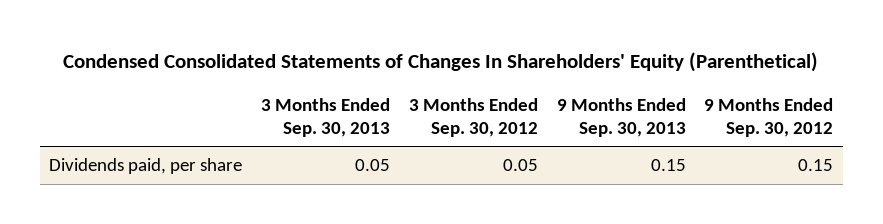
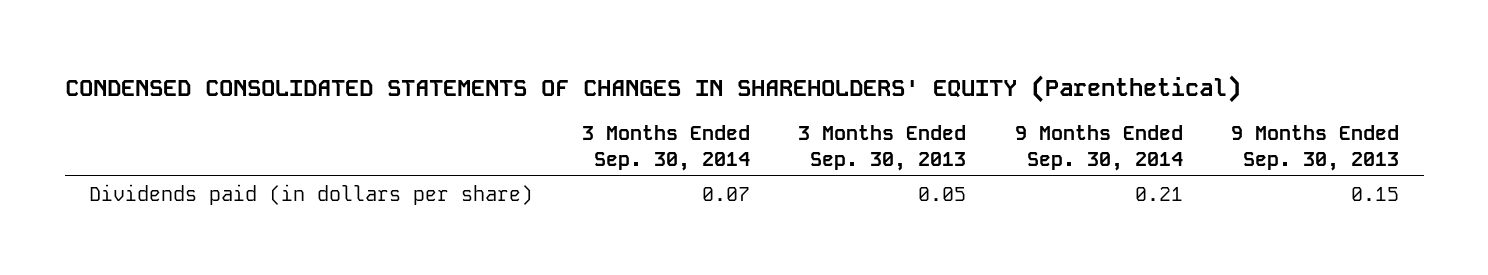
[63,52,819,73] Condensed Consolidated Statements of Changes In Shareholders' Equity (Parenthetical) -> [64,75,1241,104] CONDENSED CONSOLIDATED STATEMENTS OF CHANGES IN SHAREHOLDERS' EQUITY (Parenthetical)
[408,97,538,137] 3 Months Ended Sep. 30, 2012 -> none
[704,97,834,137] 9 Months Ended Sep. 30, 2012 -> none
none -> [581,125,750,172] 3 Months Ended Sep. 30, 2014
none -> [1014,125,1183,172] 9 Months Ended Sep. 30, 2014
[49,158,243,175] Dividends paid, per share -> [89,183,534,205] Dividends paid (in dollars per share)

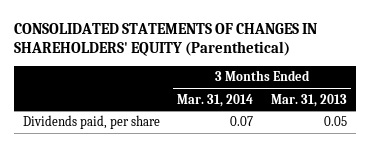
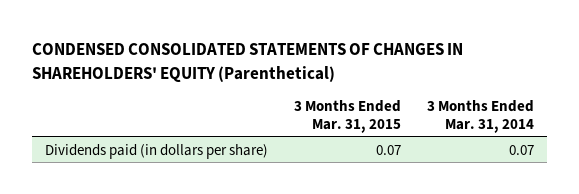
[14,22,318,57] CONSOLIDATED STATEMENTS OF CHANGES IN SHAREHOLDERS' EQUITY (Parenthetical) -> [32,43,464,83] CONDENSED CONSOLIDATED STATEMENTS OF CHANGES IN SHAREHOLDERS' EQUITY (Parenthetical)
[270,93,347,107] Mar. 31, 2013 -> none
none -> [294,99,402,133] 3 Months Ended Mar. 31, 2015
[22,115,160,130] Dividends paid, per share -> [45,143,269,159] Dividends paid (in dollars per share)

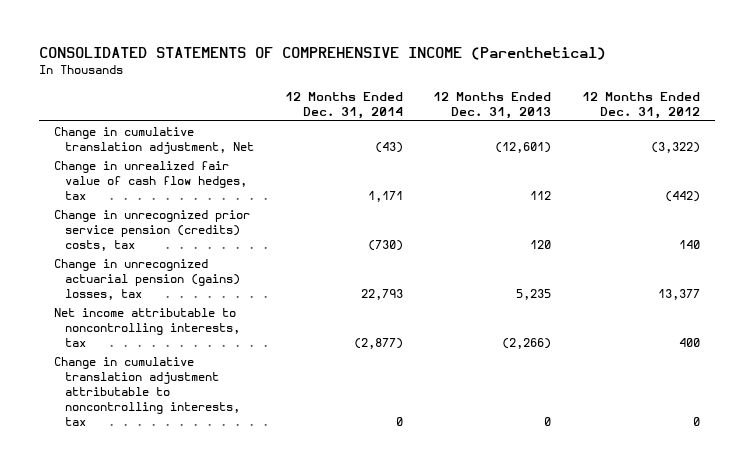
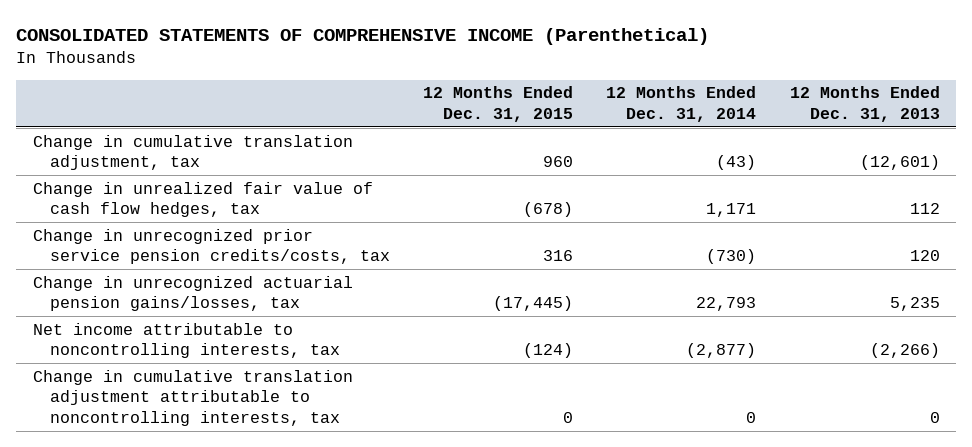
[582,91,701,119] 12 Months Ended Dec. 31, 2012 -> none
none -> [423,86,574,122] 12 Months Ended Dec. 31, 2015
[54,127,255,155] Change in cumulative translation adjustment, Net -> [32,134,353,171] Change in cumulative translation adjustment, tax
[54,210,251,252] Change in unrecognized prior service pension (credits) costs, tax -> [32,228,390,265] Change in unrecognized prior service pension credits/costs, tax
[54,259,241,301] Change in unrecognized actuarial pension (gains) losses, tax -> [32,275,353,312] Change in unrecognized actuarial pension gains/losses, tax

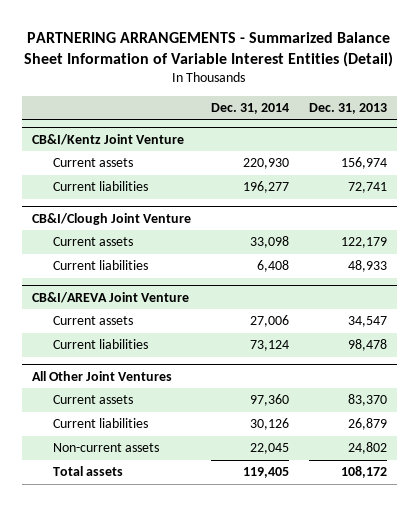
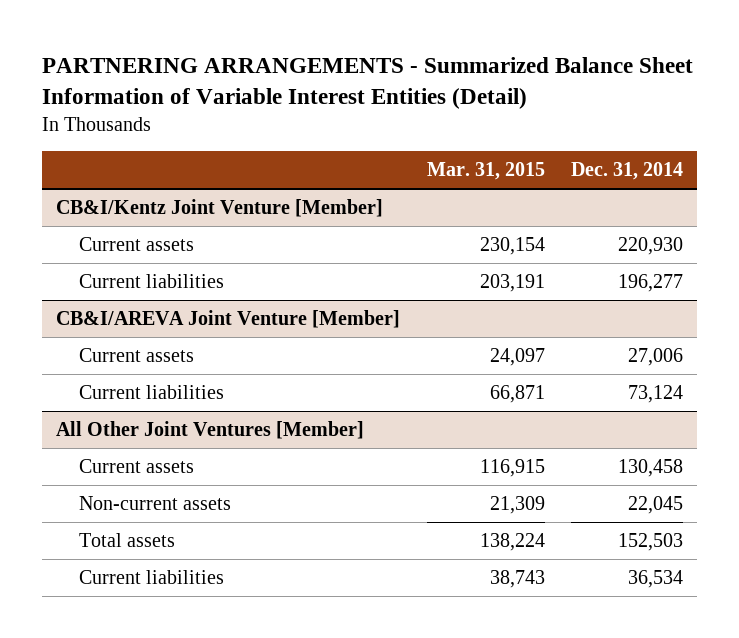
[309,102,388,114] Dec. 31, 2013 -> none
none -> [426,162,545,181] Mar. 31, 2015
[31,134,184,146] CB&I/Kentz Joint Venture -> [55,198,383,217] CB&I/Kentz Joint Venture [Member]
[31,213,191,226] CB&I/Clough Joint Venture -> none
[53,237,134,247] Current assets -> none
[53,260,149,271] Current liabilities -> none
[31,292,189,304] CB&I/AREVA Joint Venture -> [55,309,400,328] CB&I/AREVA Joint Venture [Member]
[53,418,149,429] Current liabilities -> none
[31,371,172,382] All Other Joint Ventures -> [55,420,364,439] All Other Joint Ventures [Member]
[249,394,289,407] 97,360 -> [618,458,684,477] 130,458
[242,467,289,479] 119,405 -> [618,532,684,551] 152,503
none -> [78,569,224,584] Current liabilities

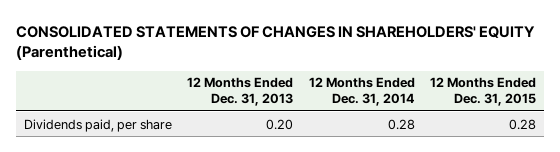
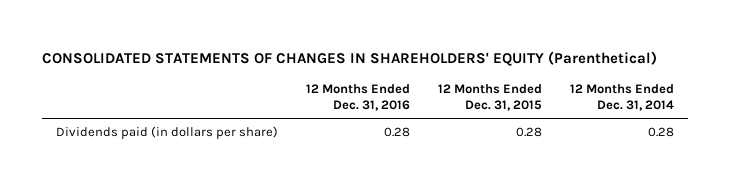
[187,77,294,107] 12 Months Ended Dec. 31, 2013 -> none
none -> [306,84,411,111] 12 Months Ended Dec. 31, 2016
[24,118,173,132] Dividends paid, per share -> [56,126,279,141] Dividends paid (in dollars per share)

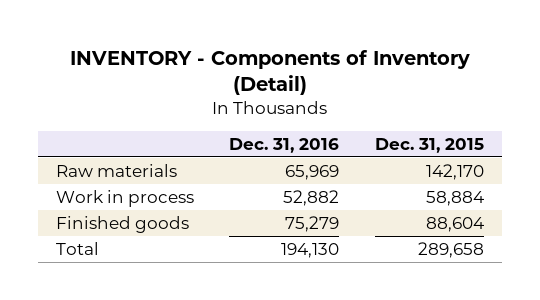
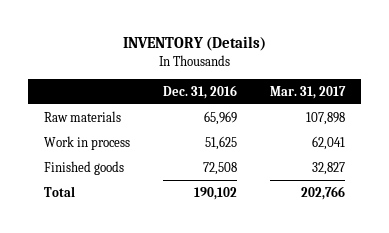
[69,49,470,96] INVENTORY - Components of Inventory (Detail) -> [122,36,266,52] INVENTORY (Details)
[375,138,485,154] Dec. 31, 2015 -> none
none -> [269,85,346,99] Mar. 31, 2017
[283,189,340,206] 52,882 -> [205,135,238,150] 51,625
[285,215,340,232] 75,279 -> [203,161,238,175] 72,508
[281,242,340,258] 194,130 -> [194,186,238,200] 190,102

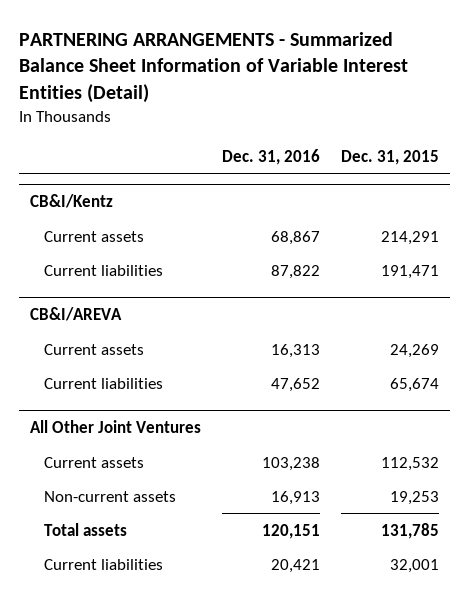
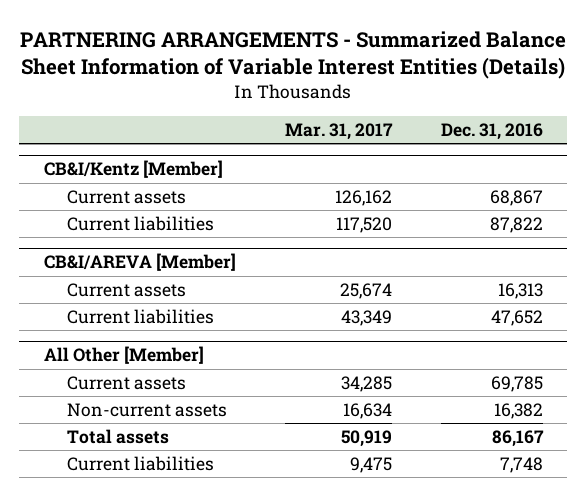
[19,31,409,103] PARTNERING ARRANGEMENTS - Summarized Balance Sheet Information of Variable Interest Entities (Detail) -> [20,30,567,80] PARTNERING ARRANGEMENTS - Summarized Balance Sheet Information of Variable Interest Entities (Details)
[341,149,440,165] Dec. 31, 2015 -> none
none -> [284,122,393,140] Mar. 31, 2017
[29,194,113,209] CB&I/Kentz -> [43,160,223,179] CB&I/Kentz [Member]
[29,307,122,322] CB&I/AREVA -> [43,253,236,272] CB&I/AREVA [Member]
[29,420,201,434] All Other Joint Ventures -> [43,346,204,365] All Other [Member]
[261,456,320,471] 103,238 -> [490,376,543,393] 69,785
[270,490,320,505] 16,913 -> [493,403,543,420] 16,382
[261,523,320,539] 120,151 -> [491,430,544,448] 86,167
[270,558,320,573] 20,421 -> [499,457,543,474] 7,748

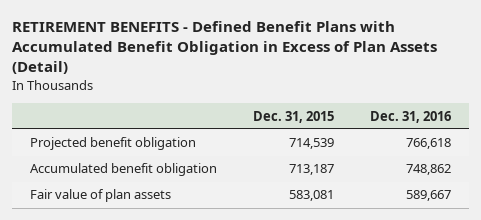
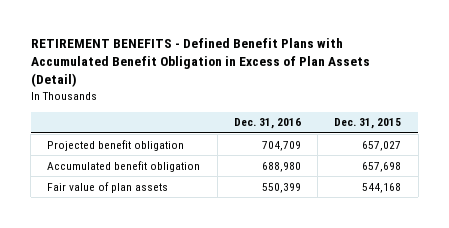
[288,138,334,150] 714,539 -> [362,140,402,151] 657,027
[405,138,451,150] 766,618 -> [261,140,301,151] 704,709
[288,164,334,176] 713,187 -> [362,161,402,172] 657,698
[405,164,451,176] 748,862 -> [261,161,301,172] 688,980
[288,190,334,202] 583,081 -> [362,182,402,193] 544,168
[405,190,451,202] 589,667 -> [261,182,301,193] 550,399

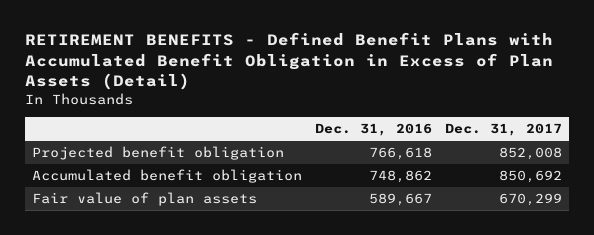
[334,118,402,130] Dec. 31, 2015 -> none
none -> [445,122,563,136] Dec. 31, 2017
[261,140,301,151] 704,709 -> [369,147,433,161] 766,618
[261,161,301,172] 688,980 -> [369,170,433,184] 748,862
[261,182,301,193] 550,399 -> [369,193,433,207] 589,667

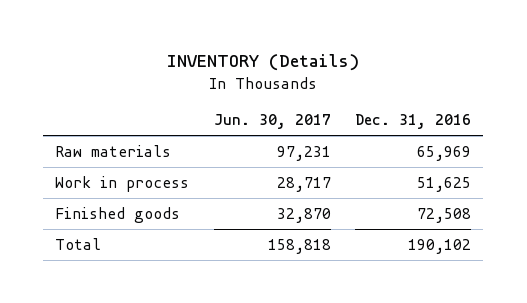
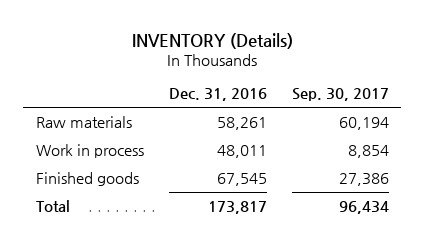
[213,114,331,130] Jun. 30, 2017 -> none
none -> [291,88,389,102] Sep. 30, 2017
[417,145,472,161] 65,969 -> [216,117,267,131] 58,261
[417,176,472,192] 51,625 -> [216,145,267,159] 48,011
[417,207,472,223] 72,508 -> [216,173,267,187] 67,545
[408,238,472,254] 190,102 -> [207,201,267,215] 173,817

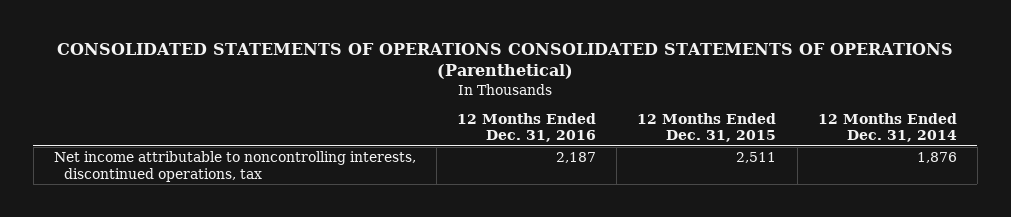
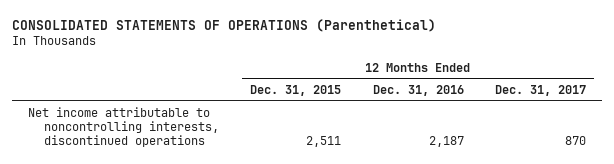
[57,42,954,80] CONSOLIDATED STATEMENTS OF OPERATIONS CONSOLIDATED STATEMENTS OF OPERATIONS (Parenthetical) -> [12,18,437,32] CONSOLIDATED STATEMENTS OF OPERATIONS (Parenthetical)
[817,112,957,143] 12 Months Ended Dec. 31, 2014 -> none
none -> [495,85,587,97] Dec. 31, 2017
[53,151,416,182] Net income attributable to noncontrolling interests, discontinued operations, tax -> [27,107,219,147] Net income attributable to noncontrolling interests, discontinued operations

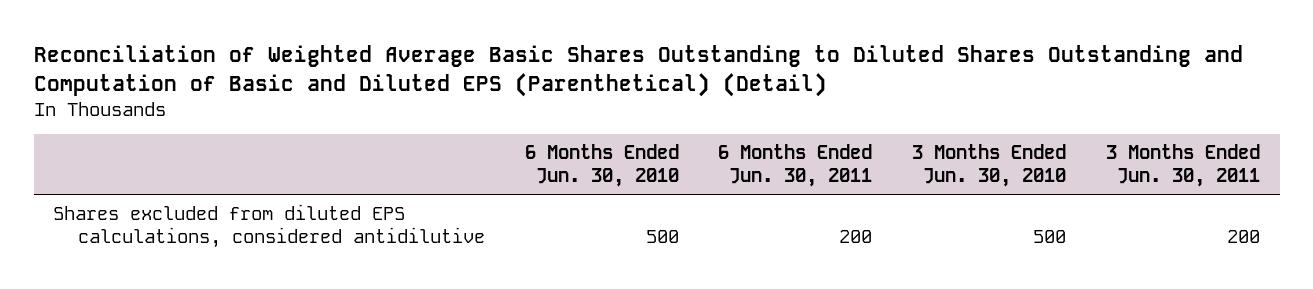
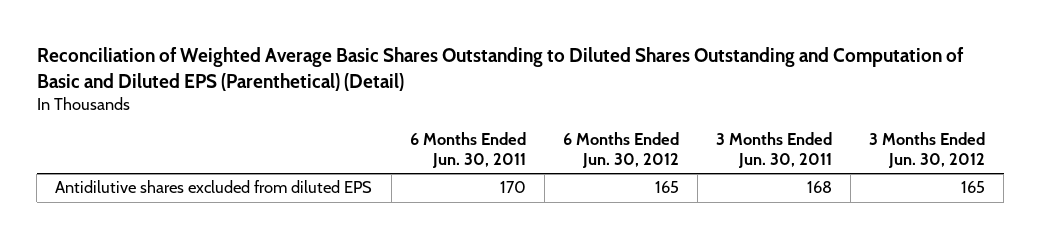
[524,143,679,188] 6 Months Ended Jun. 30, 2010 -> none
[912,143,1067,188] 3 Months Ended Jun. 30, 2010 -> none
none -> [562,132,679,169] 6 Months Ended Jun. 30, 2012
none -> [869,132,986,169] 3 Months Ended Jun. 30, 2012
[53,203,486,249] Shares excluded from diluted EPS calculations, considered antidilutive -> [55,180,373,194] Antidilutive shares excluded from diluted EPS
[839,230,873,244] 200 -> [499,181,526,194] 170
[1226,230,1260,244] 200 -> [806,181,832,194] 168

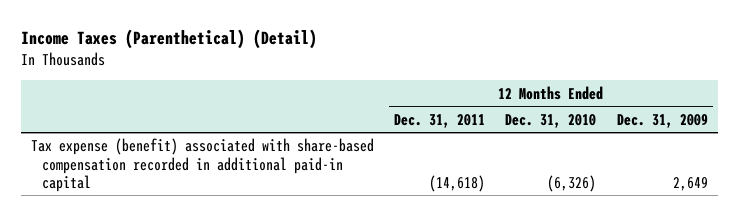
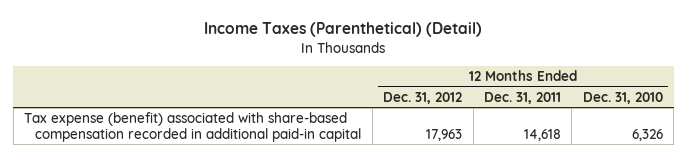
[616,113,708,128] Dec. 31, 2009 -> none
none -> [383,91,463,104] Dec. 31, 2012
[429,174,486,192] (14,618) -> [523,129,561,142] 14,618
[547,174,597,192] (6,326) -> [631,129,663,142] 6,326

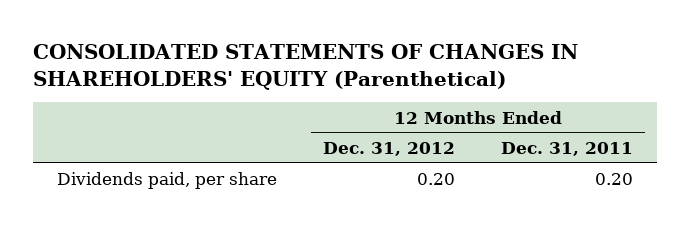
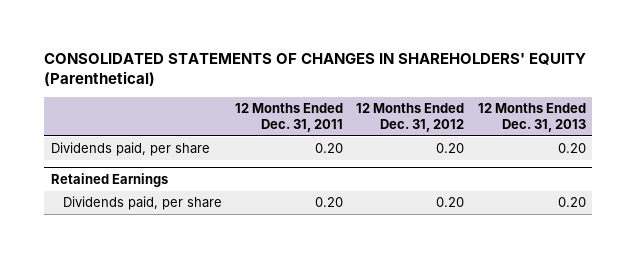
none -> [477,103,586,132] 12 Months Ended Dec. 31, 2013
none -> [50,173,168,188] Retained Earnings
none -> [62,196,222,211] Dividends paid, per share

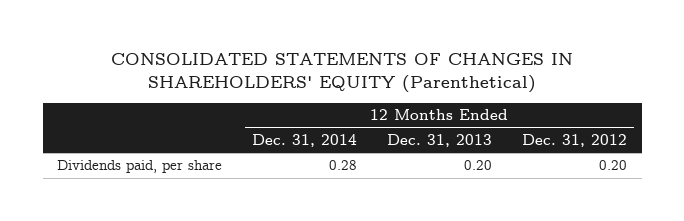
[235,103,344,132] 12 Months Ended Dec. 31, 2011 -> none
none -> [252,133,358,147] Dec. 31, 2014
[50,173,168,188] Retained Earnings -> none
[62,196,222,211] Dividends paid, per share -> none

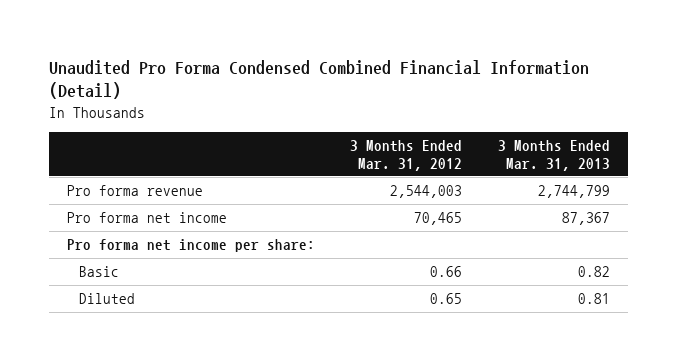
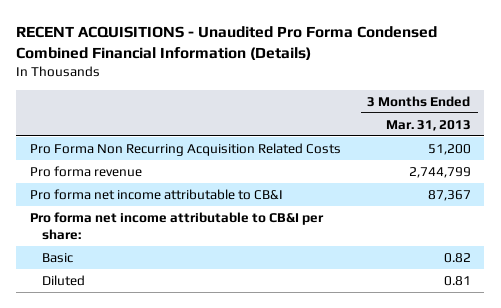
[49,59,590,100] Unaudited Pro Forma Condensed Combined Financial Information (Detail) -> [16,26,438,61] RECENT ACQUISITIONS - Unaudited Pro Forma Condensed Combined Financial Information (Details)
[350,139,463,171] 3 Months Ended Mar. 31, 2012 -> none
none -> [29,142,341,156] Pro Forma Non Recurring Acquisition Related Costs
[66,212,227,224] Pro forma net income -> [29,188,283,200] Pro forma net income attributable to CB&I
[66,239,315,253] Pro forma net income per share: -> [29,211,324,240] Pro forma net income attributable to CB&I per share:

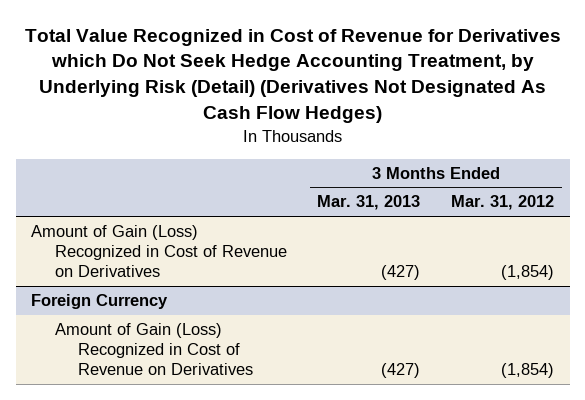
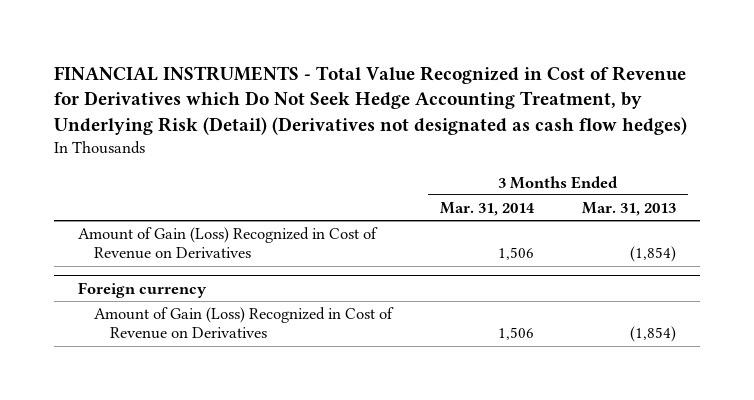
[24,28,561,124] Total Value Recognized in Cost of Revenue for Derivatives which Do Not Seek Hedge Accounting Treatment, by Underlying Risk (Detail) (Derivatives Not Designated As Cash Flow Hedges) -> [53,65,687,135] FINANCIAL INSTRUMENTS - Total Value Recognized in Cost of Revenue for Derivatives which Do Not Seek Hedge Accounting Treatment, by Underlying Risk (Detail) (Derivatives not designated as cash flow hedges)
[451,195,555,211] Mar. 31, 2012 -> none
none -> [439,201,535,216] Mar. 31, 2014
[381,265,421,281] (427) -> [629,246,676,263] (1,854)
[31,294,169,310] Foreign Currency -> [77,281,207,298] Foreign currency
[381,363,421,379] (427) -> [629,326,676,343] (1,854)

